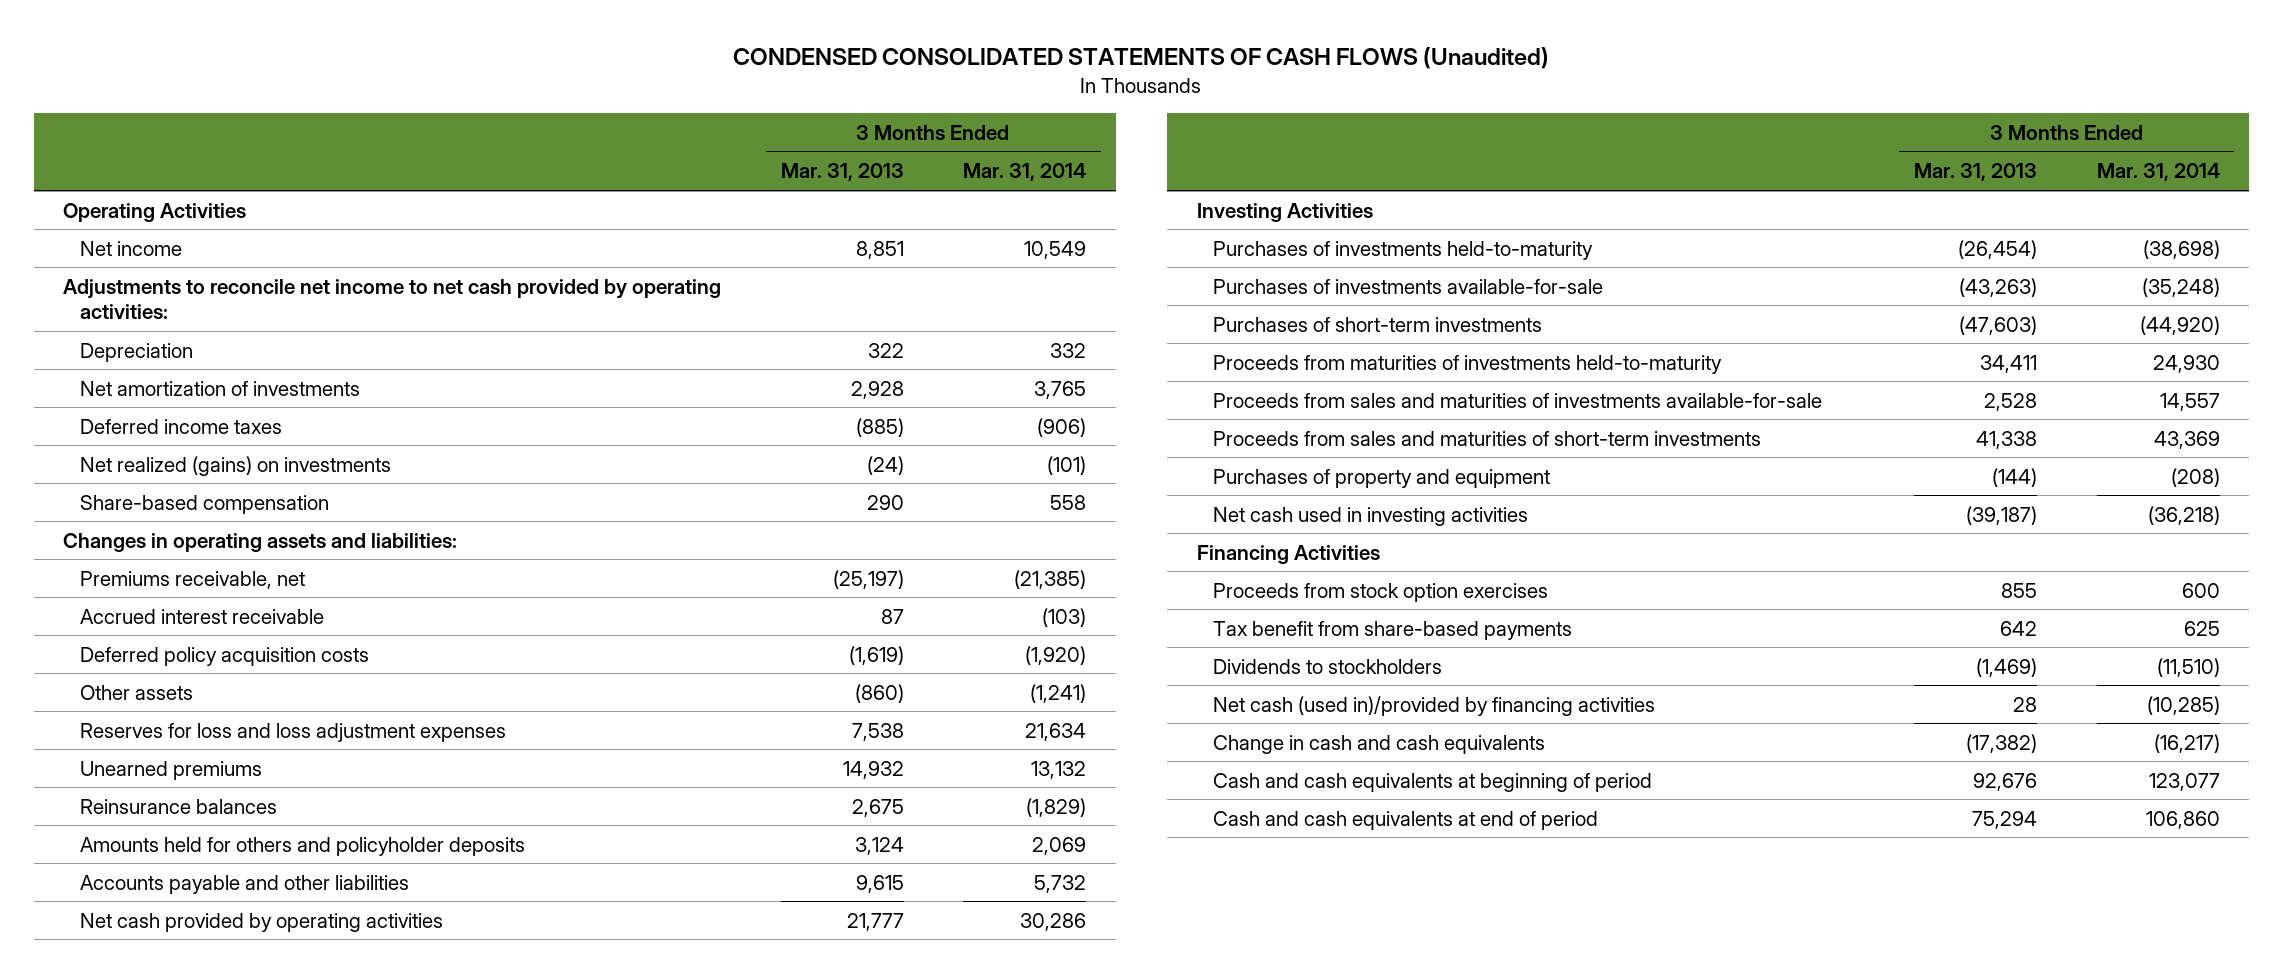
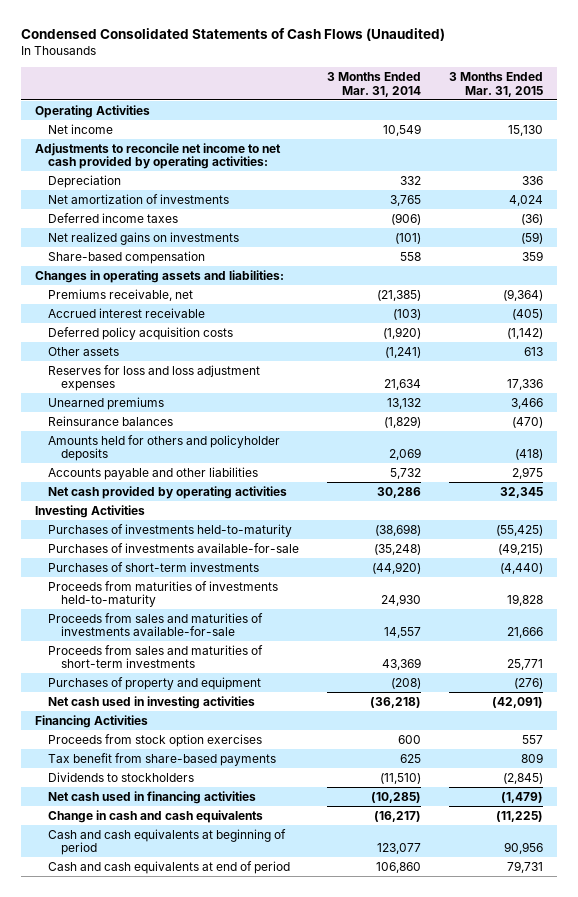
[733,47,1550,70] CONDENSED CONSOLIDATED STATEMENTS OF CASH FLOWS (Unaudited) -> [20,28,445,42] Condensed Consolidated Statements of Cash Flows (Unaudited)
[780,163,904,182] Mar. 31, 2013 -> none
none -> [448,71,543,97] 3 Months Ended Mar. 31, 2015
[79,455,391,476] Net realized (gains) on investments -> [47,231,239,245] Net realized gains on investments
[1213,695,1656,716] Net cash (used in)/provided by financing activities -> [47,790,256,804] Net cash used in financing activities

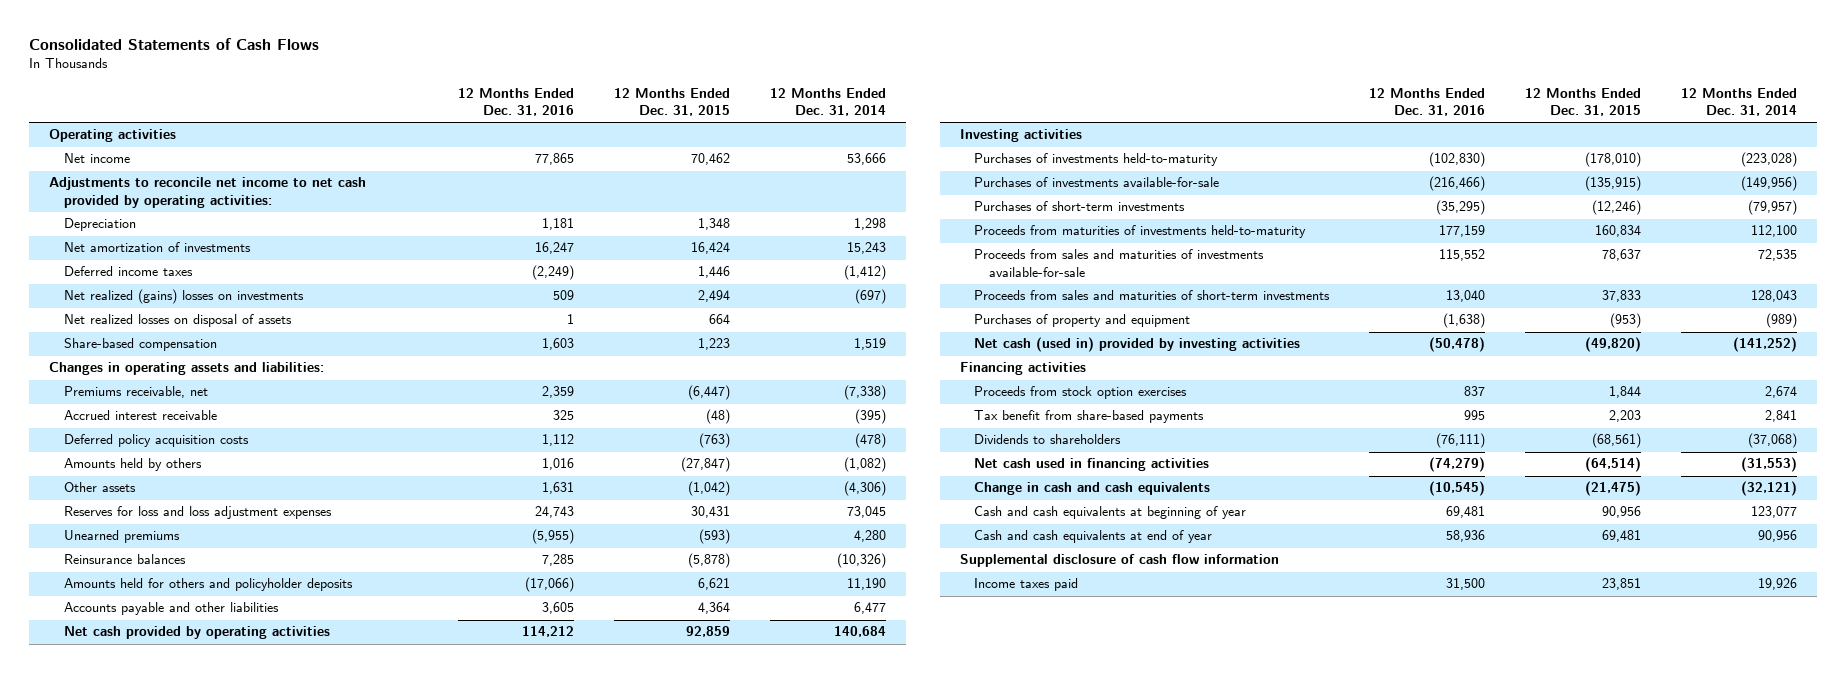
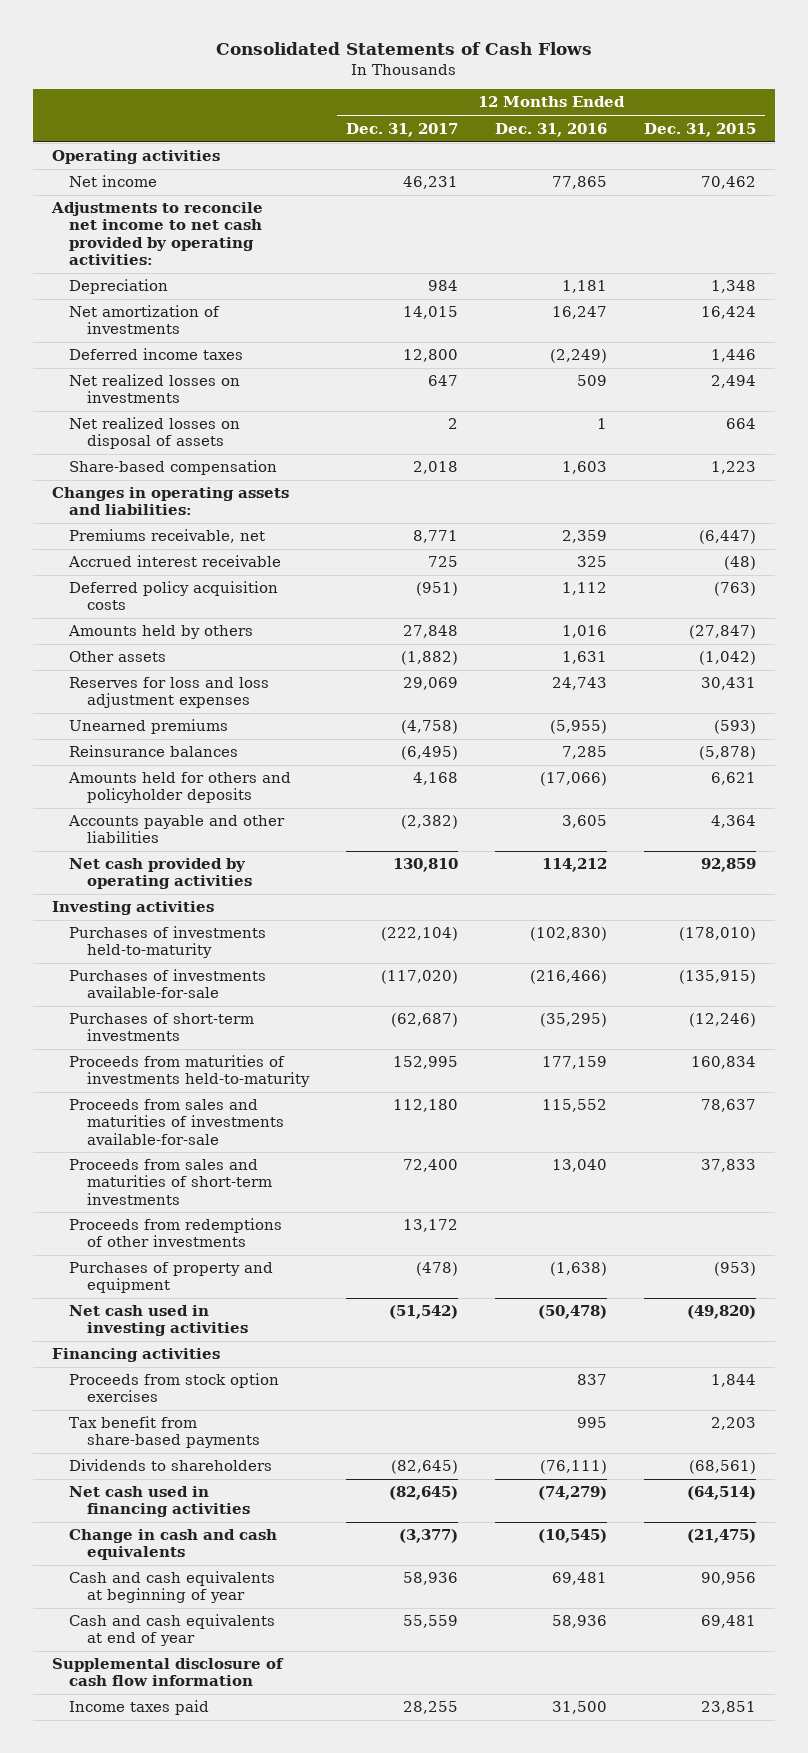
[770,87,887,117] 12 Months Ended Dec. 31, 2014 -> none
none -> [346,122,459,137] Dec. 31, 2017
[63,289,304,305] Net realized (gains) losses on investments -> [69,374,241,404] Net realized losses on investments
none -> [69,1218,283,1248] Proceeds from redemptions of other investments
[974,337,1301,353] Net cash (used in) provided by investing activities -> [69,1305,249,1337] Net cash used in investing activities

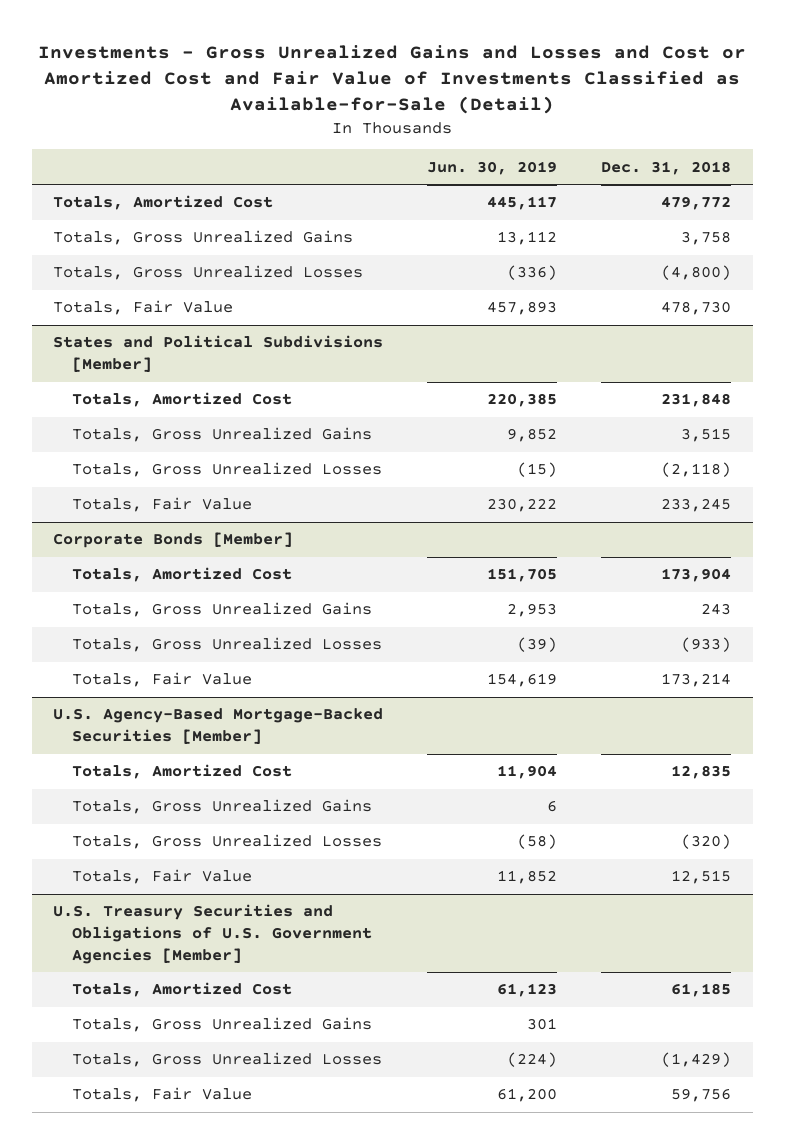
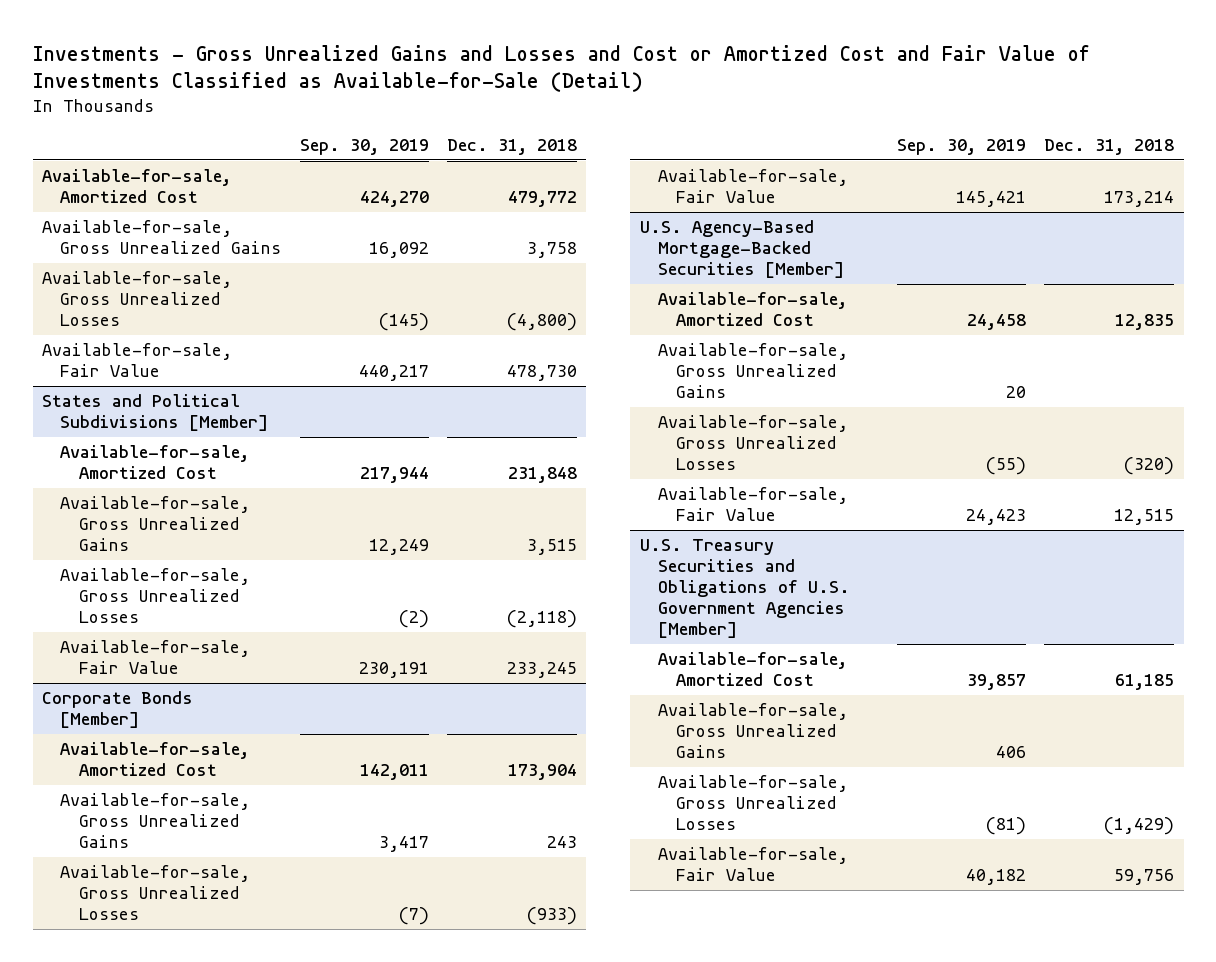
[427,160,558,175] Jun. 30, 2019 -> none
none -> [299,138,429,155] Sep. 30, 2019
[53,195,274,211] Totals, Amortized Cost -> [42,168,232,204] Available-for-sale, Amortized Cost
[53,230,354,246] Totals, Gross Unrealized Gains -> [42,219,282,255] Available-for-sale, Gross Unrealized Gains
[53,265,364,281] Totals, Gross Unrealized Losses -> [42,270,233,327] Available-for-sale, Gross Unrealized Losses
[53,300,234,316] Totals, Fair Value -> [42,342,233,378] Available-for-sale, Fair Value
[71,392,292,408] Totals, Amortized Cost -> [60,444,250,480] Available-for-sale, Amortized Cost
[71,427,372,443] Totals, Gross Unrealized Gains -> [60,495,251,552] Available-for-sale, Gross Unrealized Gains
[71,462,382,478] Totals, Gross Unrealized Losses -> [60,567,251,624] Available-for-sale, Gross Unrealized Losses
[71,497,252,513] Totals, Fair Value -> [60,639,251,675] Available-for-sale, Fair Value
[71,567,292,583] Totals, Amortized Cost -> [60,741,250,777] Available-for-sale, Amortized Cost
[71,602,372,618] Totals, Gross Unrealized Gains -> [60,792,251,849] Available-for-sale, Gross Unrealized Gains
[71,637,382,653] Totals, Gross Unrealized Losses -> [60,864,251,921] Available-for-sale, Gross Unrealized Losses
[71,672,252,688] Totals, Fair Value -> [657,168,848,204] Available-for-sale, Fair Value
[71,764,292,780] Totals, Amortized Cost -> [657,291,847,327] Available-for-sale, Amortized Cost
[71,799,372,815] Totals, Gross Unrealized Gains -> [657,342,848,399] Available-for-sale, Gross Unrealized Gains
[71,834,382,850] Totals, Gross Unrealized Losses -> [657,414,848,471] Available-for-sale, Gross Unrealized Losses
[71,869,252,885] Totals, Fair Value -> [657,486,848,522] Available-for-sale, Fair Value
[71,982,292,998] Totals, Amortized Cost -> [657,651,847,687] Available-for-sale, Amortized Cost
[71,1017,372,1033] Totals, Gross Unrealized Gains -> [657,702,848,759] Available-for-sale, Gross Unrealized Gains
[71,1052,382,1068] Totals, Gross Unrealized Losses -> [657,774,848,831] Available-for-sale, Gross Unrealized Losses
[71,1087,252,1103] Totals, Fair Value -> [657,846,848,882] Available-for-sale, Fair Value

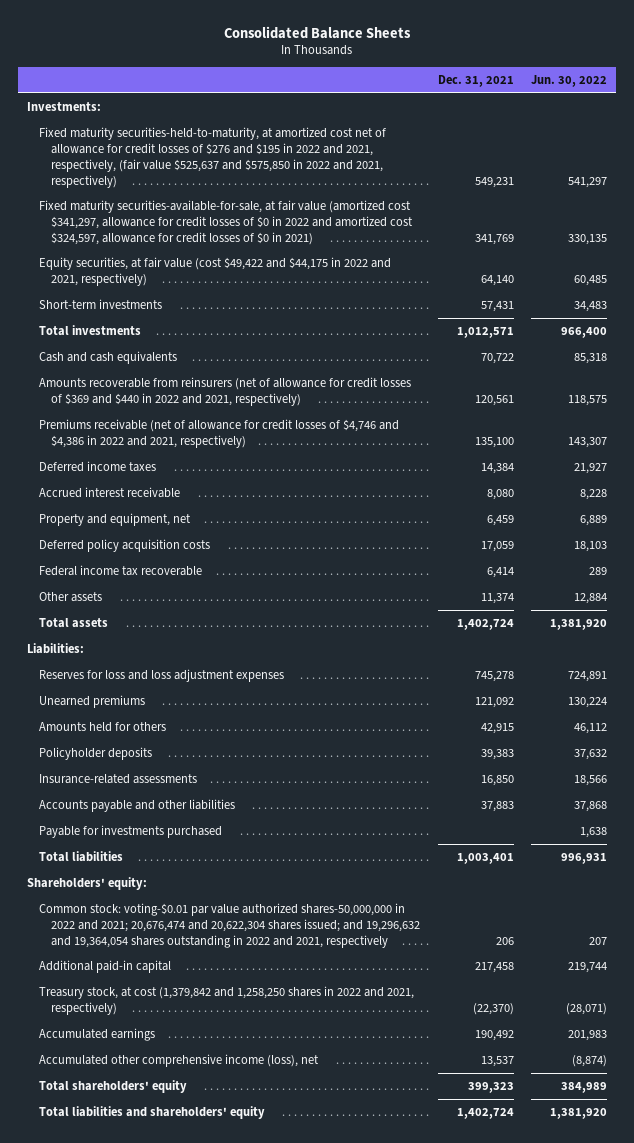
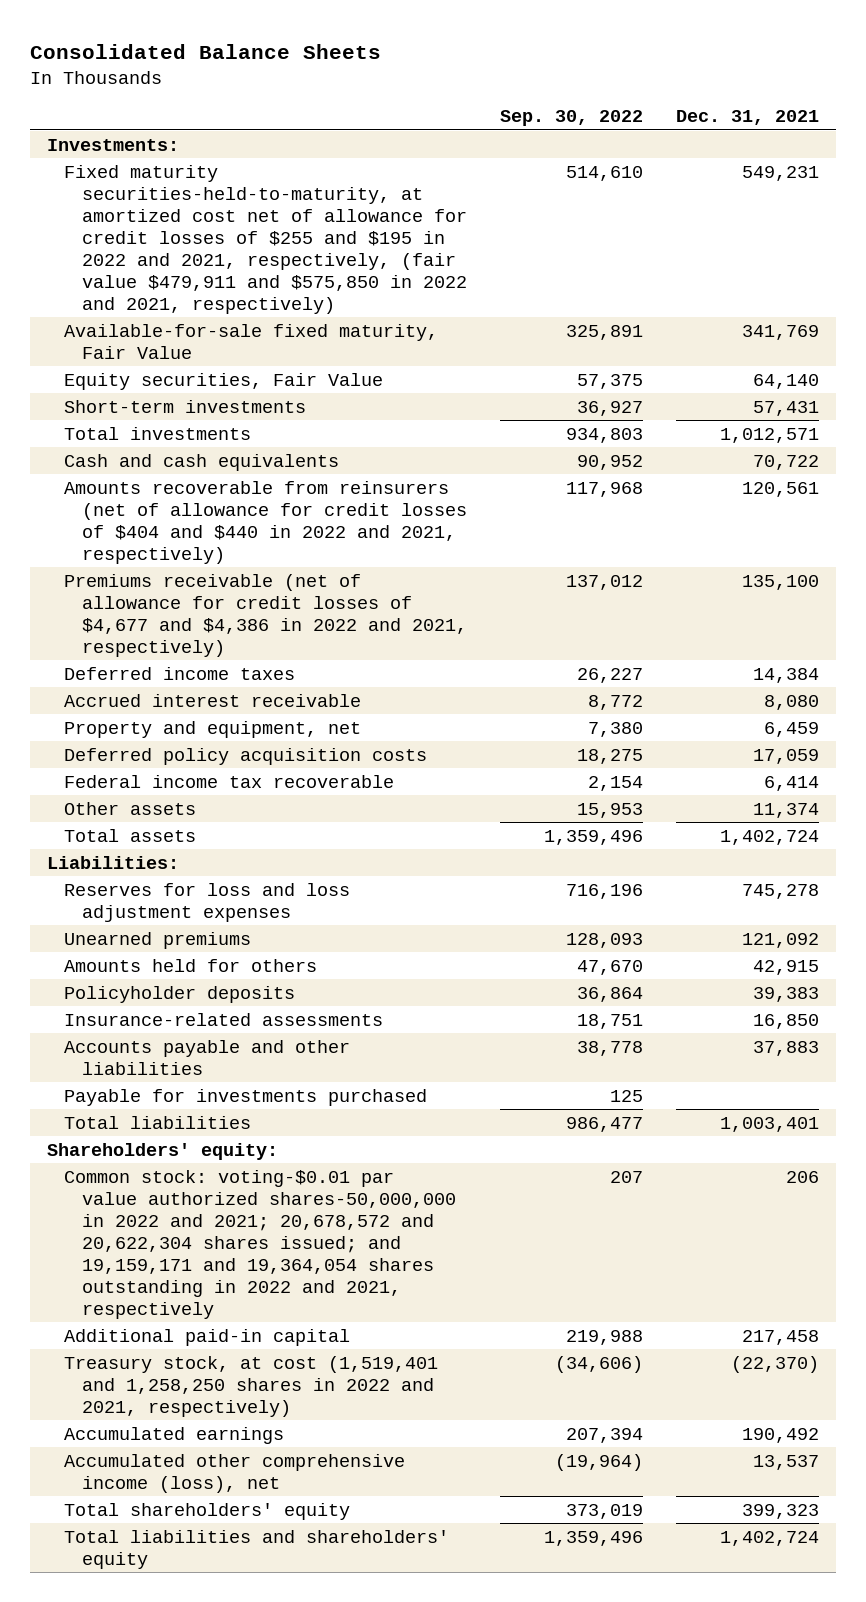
[531,74,608,87] Jun. 30, 2022 -> none
none -> [500,109,644,126] Sep. 30, 2022
[38,126,386,188] Fixed maturity securities-held-to-maturity, at amortized cost net of allowance for credit losses of $276 and $195 in 2022 and 2021, respectively, (fair value $525,637 and $575,850 in 2022 and 2021, respectively) -> [64,164,468,314] Fixed maturity securities-held-to-maturity, at amortized cost net of allowance for credit losses of $255 and $195 in 2022 and 2021, respectively, (fair value $479,911 and $575,850 in 2022 and 2021, respectively)
[38,199,413,245] Fixed maturity securities-available-for-sale, at fair value (amortized cost $341,297, allowance for credit losses of $0 in 2022 and amortized cost $324,597, allowance for credit losses of $0 in 2021) -> [64,323,439,359] Available-for-sale fixed maturity, Fair Value
[38,256,391,286] Equity securities, at fair value (cost $49,422 and $44,175 in 2022 and 2021, respectively) -> [64,372,384,390] Equity securities, Fair Value
[38,376,411,406] Amounts recoverable from reinsurers (net of allowance for credit losses of $369 and $440 in 2022 and 2021, respectively) -> [64,480,468,564] Amounts recoverable from reinsurers (net of allowance for credit losses of $404 and $440 in 2022 and 2021, respectively)
[38,418,399,448] Premiums receivable (net of allowance for credit losses of $4,746 and $4,386 in 2022 and 2021, respectively) -> [64,573,468,657] Premiums receivable (net of allowance for credit losses of $4,677 and $4,386 in 2022 and 2021, respectively)
[38,902,420,948] Common stock: voting-$0.01 par value authorized shares-50,000,000 in 2022 and 2021; 20,676,474 and 20,622,304 shares issued; and 19,296,632 and 19,364,054 shares outstanding in 2022 and 2021, respectively -> [64,1169,457,1319] Common stock: voting-$0.01 par value authorized shares-50,000,000 in 2022 and 2021; 20,678,572 and 20,622,304 shares issued; and 19,159,171 and 19,364,054 shares outstanding in 2022 and 2021, respectively
[38,985,414,1015] Treasury stock, at cost (1,379,842 and 1,258,250 shares in 2022 and 2021, respectively) -> [64,1355,439,1417] Treasury stock, at cost (1,519,401 and 1,258,250 shares in 2022 and 2021, respectively)

